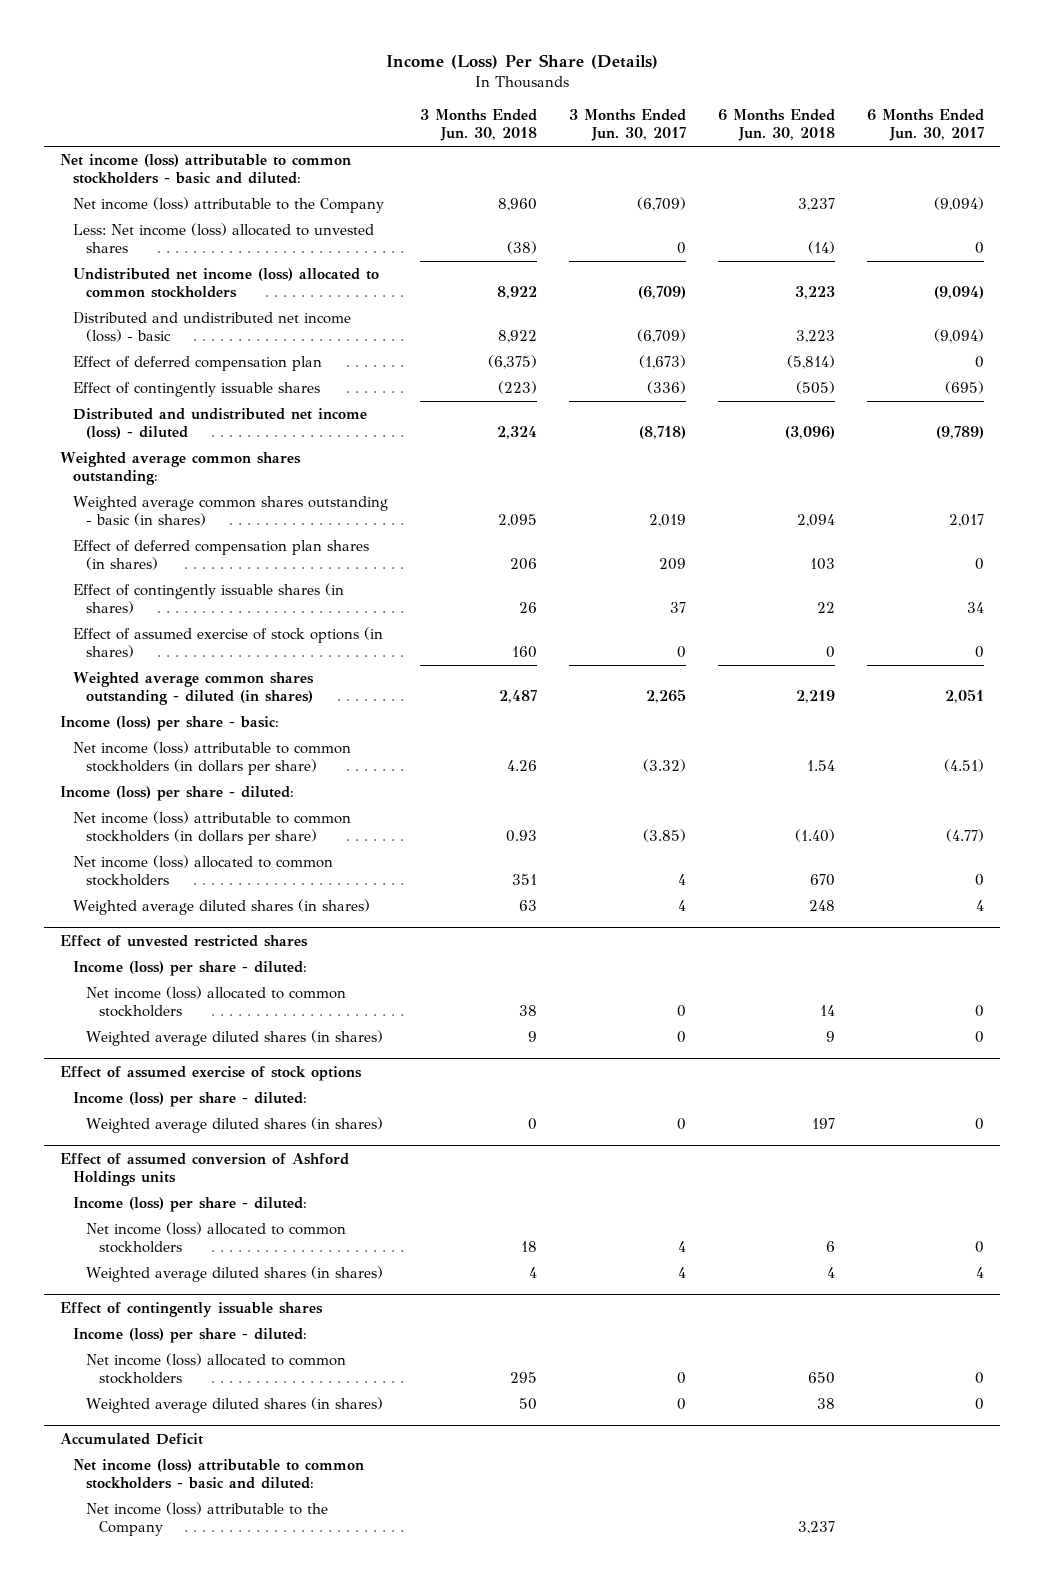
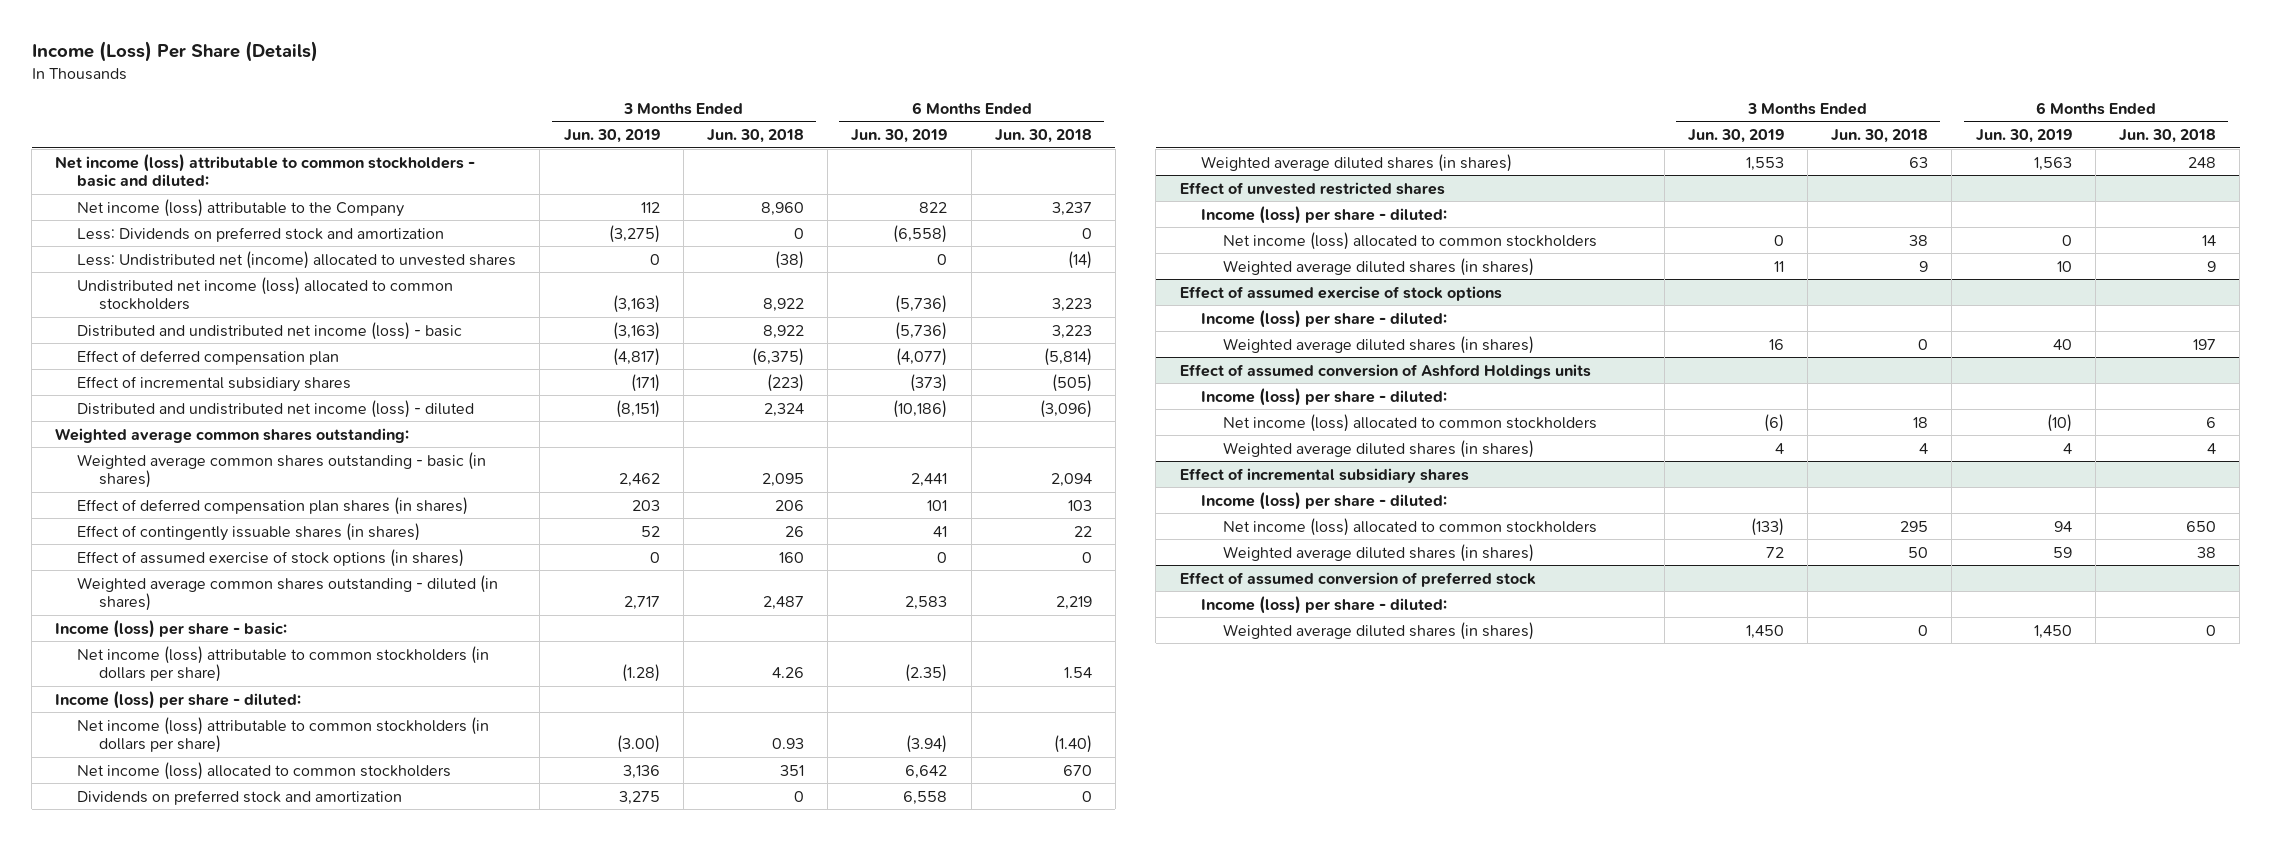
[569,109,687,142] 3 Months Ended Jun. 30, 2017 -> none
[867,109,985,142] 6 Months Ended Jun. 30, 2017 -> none
none -> [563,128,660,143] Jun. 30, 2019
none -> [851,128,948,143] Jun. 30, 2019
none -> [77,226,445,242] Less: Dividends on preferred stock and amortization
[73,223,375,253] Less: Net income (loss) allocated to unvested shares -> [77,250,517,269] Less: Undistributed net (income) allocated to unvested shares
[73,382,321,398] Effect of contingently issuable shares -> [77,375,352,392] Effect of incremental subsidiary shares
none -> [77,789,403,805] Dividends on preferred stock and amortization
[60,1302,324,1318] Effect of contingently issuable shares -> [1179,467,1469,483] Effect of incremental subsidiary shares
[60,1433,204,1446] Accumulated Deficit -> none
[73,1459,365,1489] Net income (loss) attributable to common stockholders - basic and diluted: -> none
[86,1502,329,1536] Net income (loss) attributable to the Company -> none
none -> [1179,571,1536,587] Effect of assumed conversion of preferred stock
none -> [1201,595,1448,614] Income (loss) per share - diluted:
none -> [1223,621,1535,640] Weighted average diluted shares (in shares)

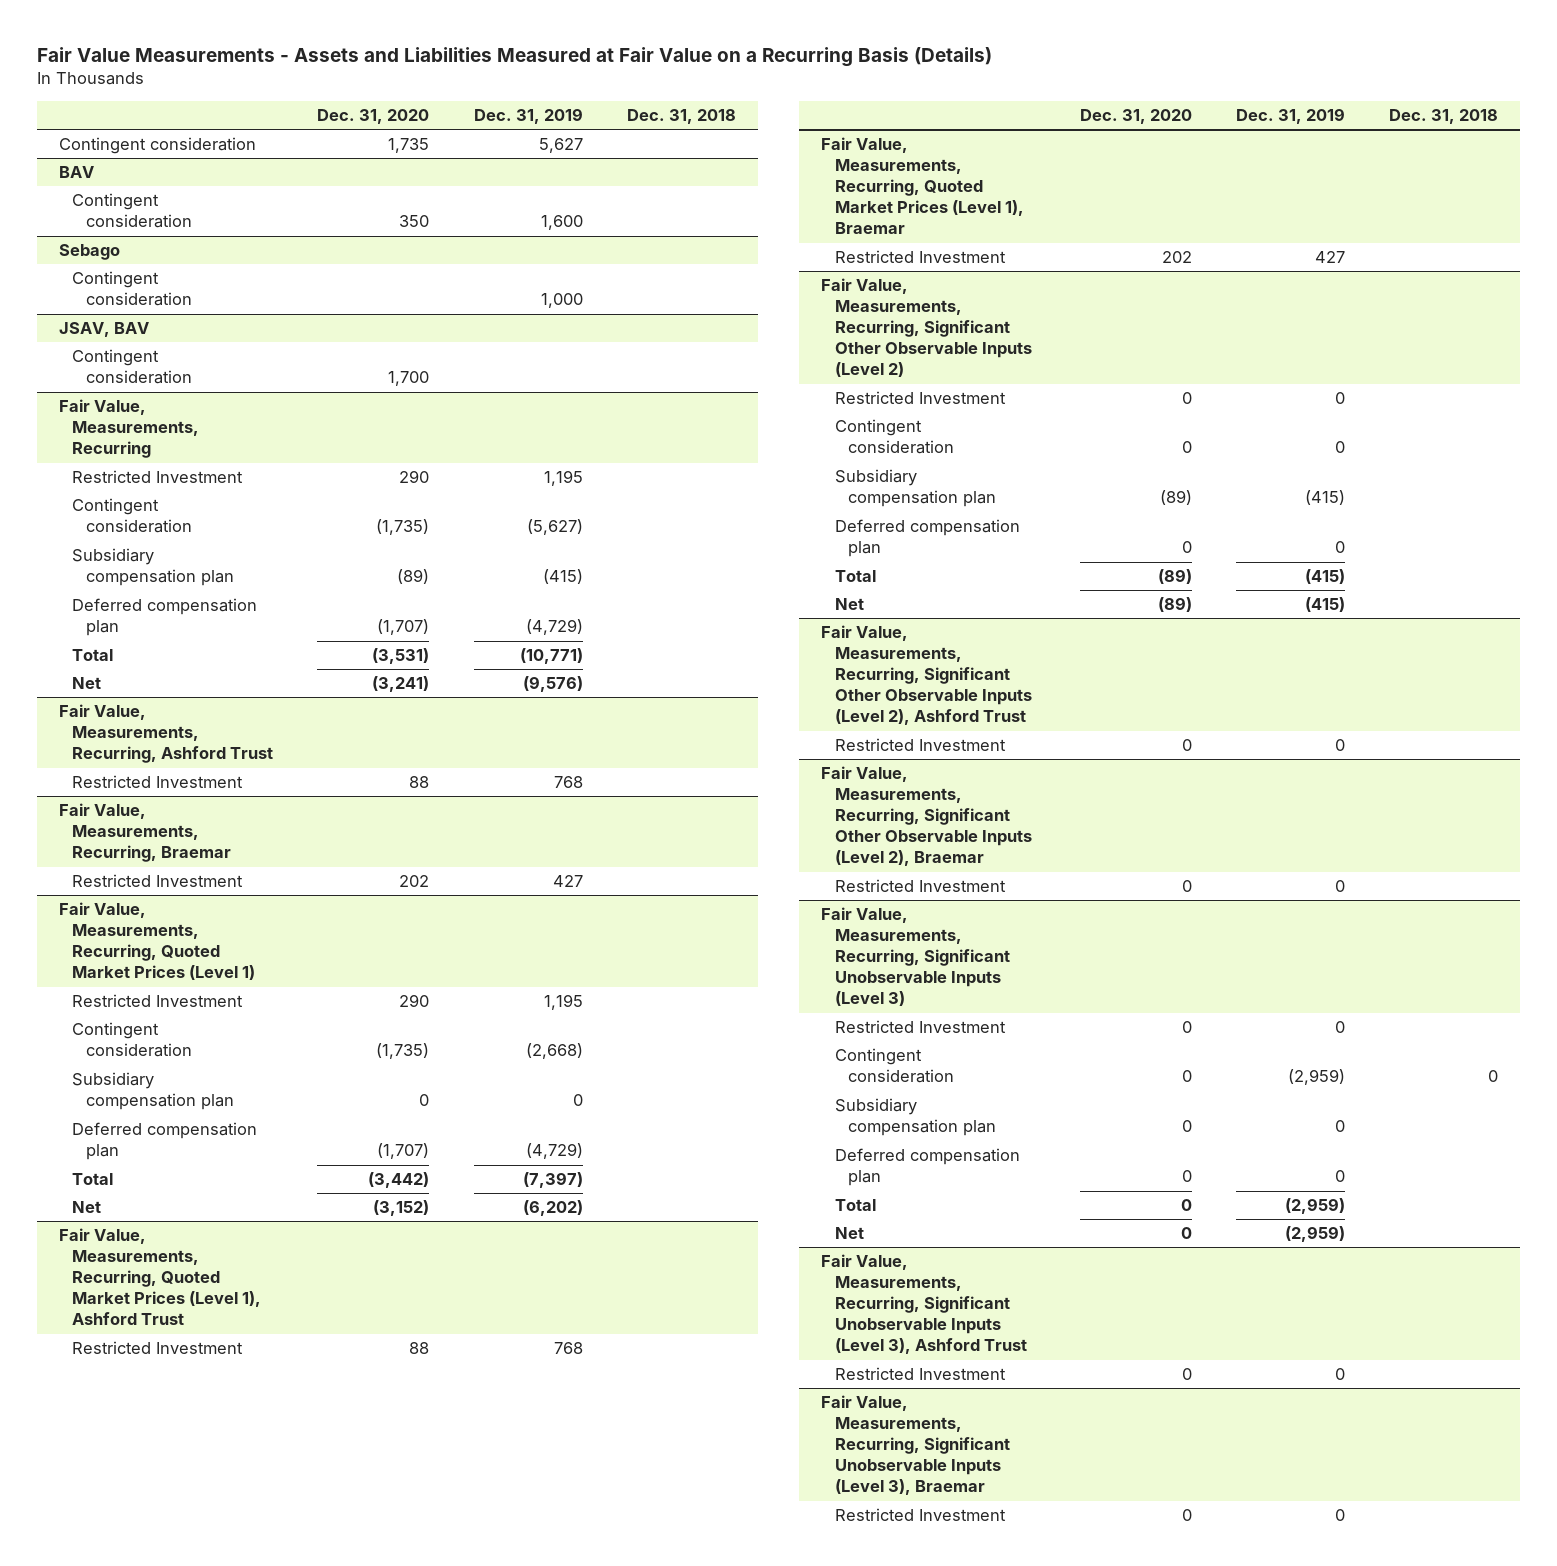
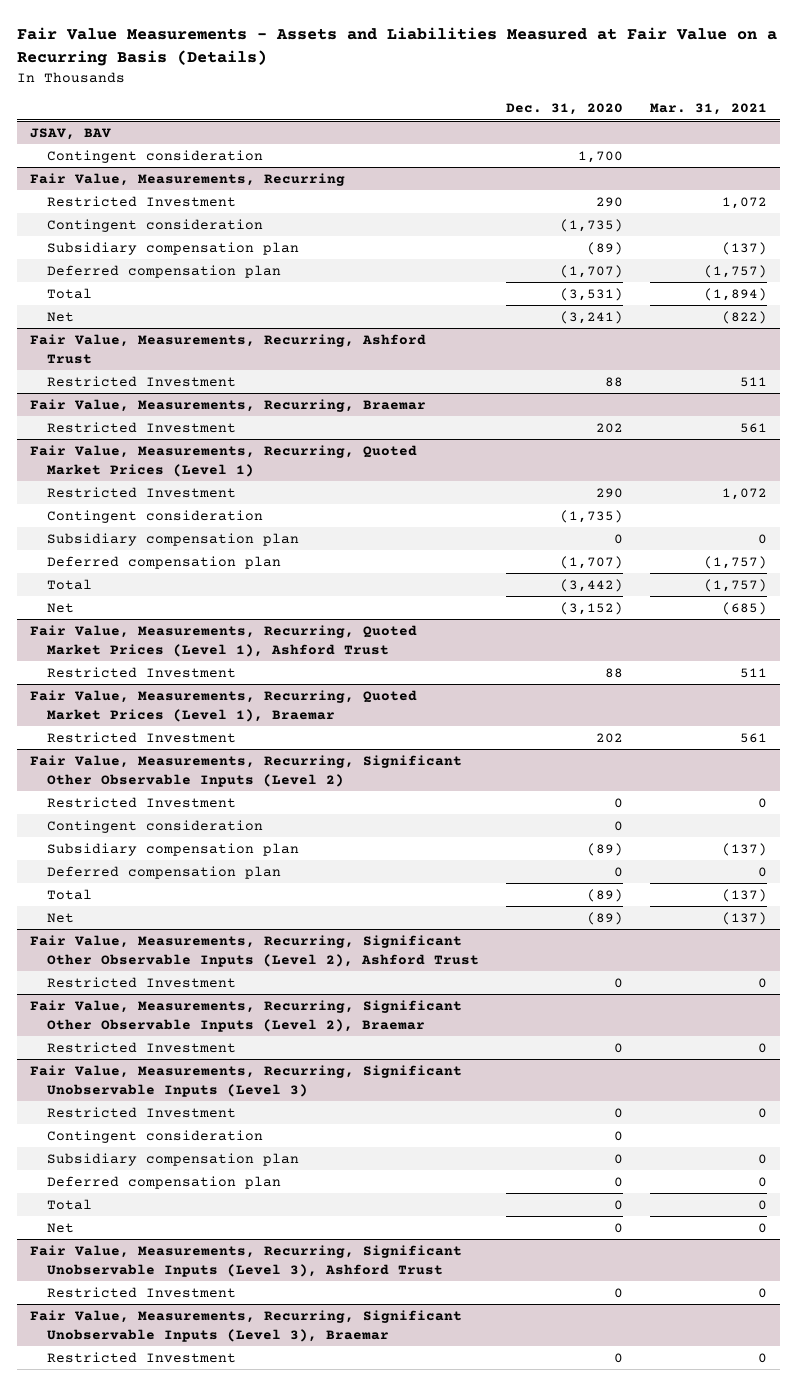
[473,107,583,124] Dec. 31, 2019 -> none
[626,108,736,124] Dec. 31, 2018 -> none
none -> [649,103,767,116] Mar. 31, 2021
[58,137,256,155] Contingent consideration -> none
[58,166,94,179] BAV -> none
[72,193,192,229] Contingent consideration -> none
[58,244,120,261] Sebago -> none
[72,271,192,307] Contingent consideration -> none

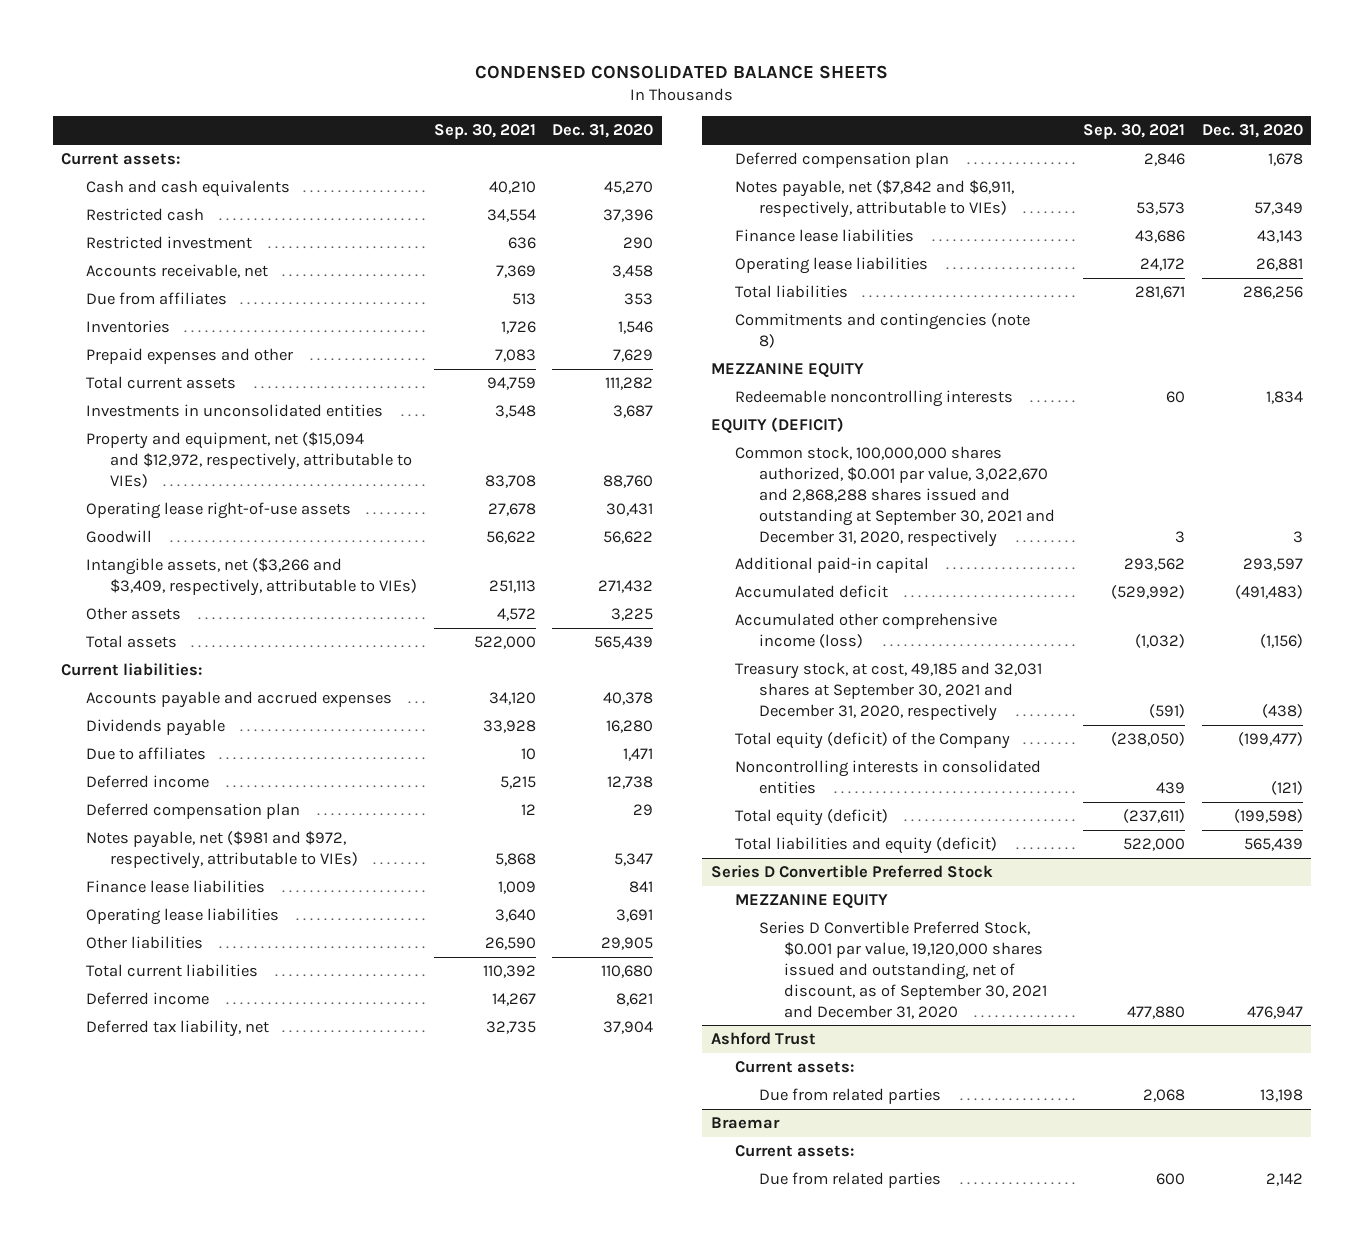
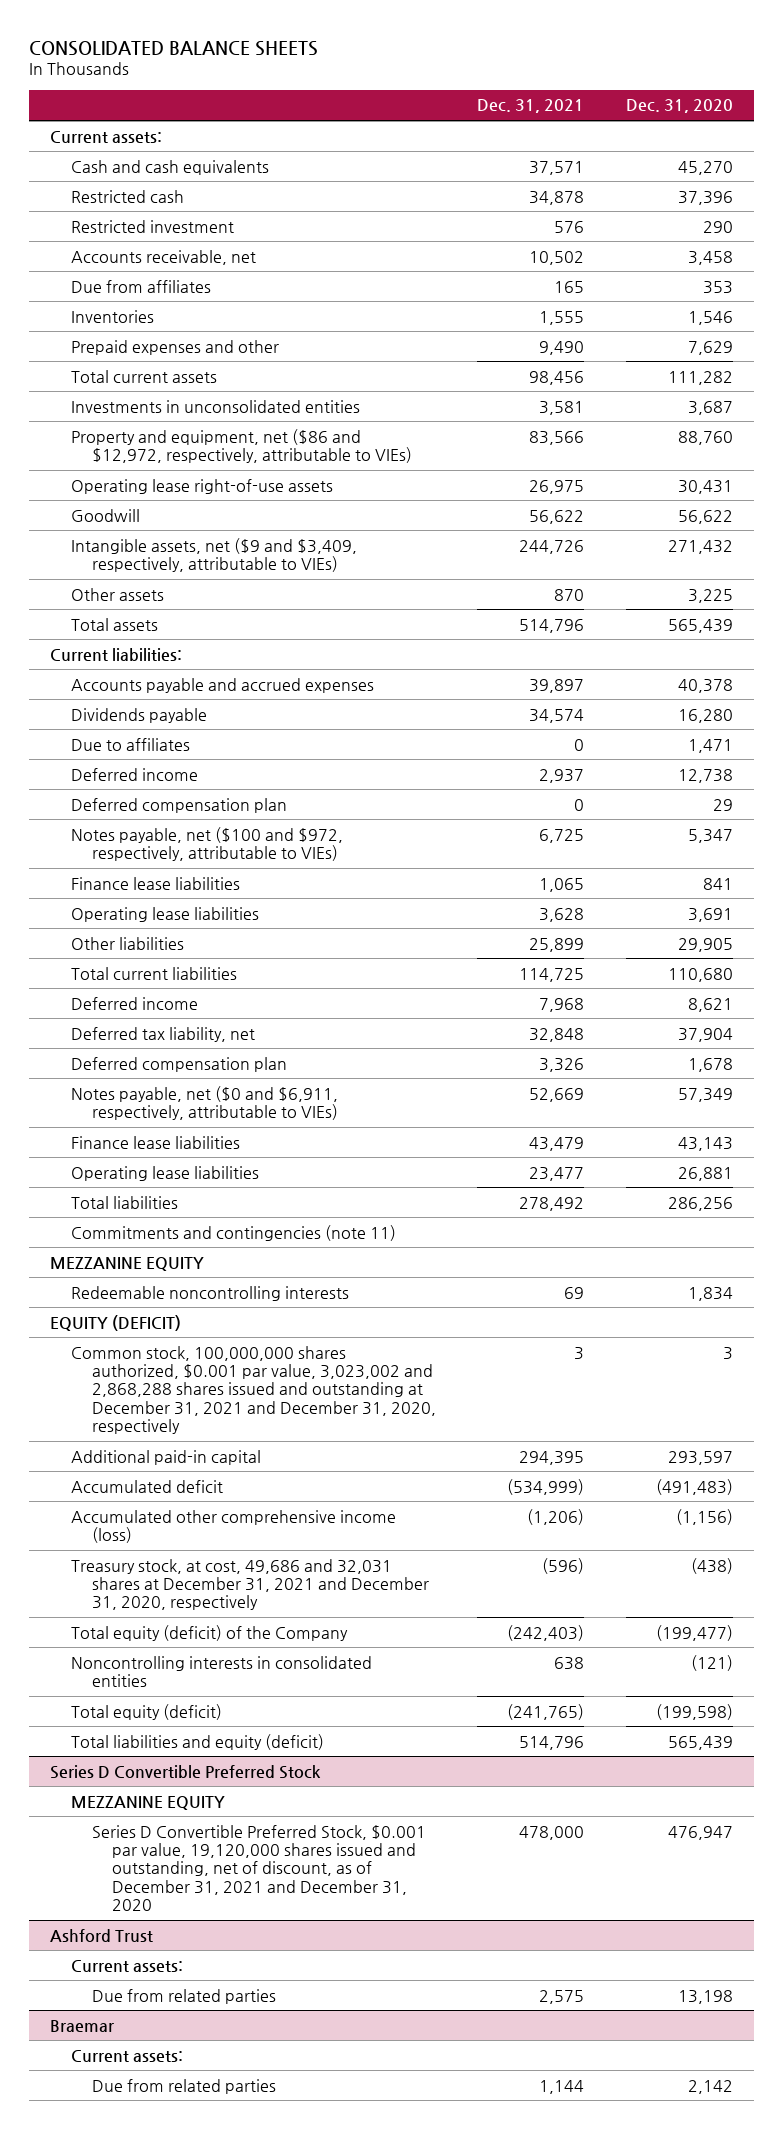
[475,65,889,80] CONDENSED CONSOLIDATED BALANCE SHEETS -> [29,40,319,56] CONSOLIDATED BALANCE SHEETS
[433,124,536,140] Sep. 30, 2021 -> none
none -> [477,99,585,114] Dec. 31, 2021
[85,431,412,488] Property and equipment, net ($15,094 and $12,972, respectively, attributable to VIEs) -> [70,428,412,463] Property and equipment, net ($86 and $12,972, respectively, attributable to VIEs)
[85,557,417,596] Intangible assets, net ($3,266 and $3,409, respectively, attributable to VIEs) -> [70,537,357,572] Intangible assets, net ($9 and $3,409, respectively, attributable to VIEs)
[85,830,358,869] Notes payable, net ($981 and $972, respectively, attributable to VIEs) -> [70,826,343,861] Notes payable, net ($100 and $972, respectively, attributable to VIEs)
[735,179,1015,218] Notes payable, net ($7,842 and $6,911, respectively, attributable to VIEs) -> [70,1085,338,1120] Notes payable, net ($0 and $6,911, respectively, attributable to VIEs)
[735,312,1031,348] Commitments and contingencies (note 8) -> [70,1224,396,1241] Commitments and contingencies (note 11)
[735,445,1056,547] Common stock, 100,000,000 shares authorized, $0.001 par value, 3,022,670 and 2,868,288 shares issued and outstanding at September 30, 2021 and December 31, 2020, respectively -> [70,1345,436,1435] Common stock, 100,000,000 shares authorized, $0.001 par value, 3,023,002 and 2,868,288 shares issued and outstanding at December 31, 2021 and December 31, 2020, respectively
[735,661,1043,721] Treasury stock, at cost, 49,185 and 32,031 shares at September 30, 2021 and December 31, 2020, respectively -> [70,1558,429,1611] Treasury stock, at cost, 49,686 and 32,031 shares at December 31, 2021 and December 31, 2020, respectively
[759,920,1047,1019] Series D Convertible Preferred Stock, $0.001 par value, 19,120,000 shares issued and outstanding, net of discount, as of September 30, 2021 and December 31, 2020 -> [91,1824,426,1912] Series D Convertible Preferred Stock, $0.001 par value, 19,120,000 shares issued and outstanding, net of discount, as of December 31, 2021 and December 31, 2020

